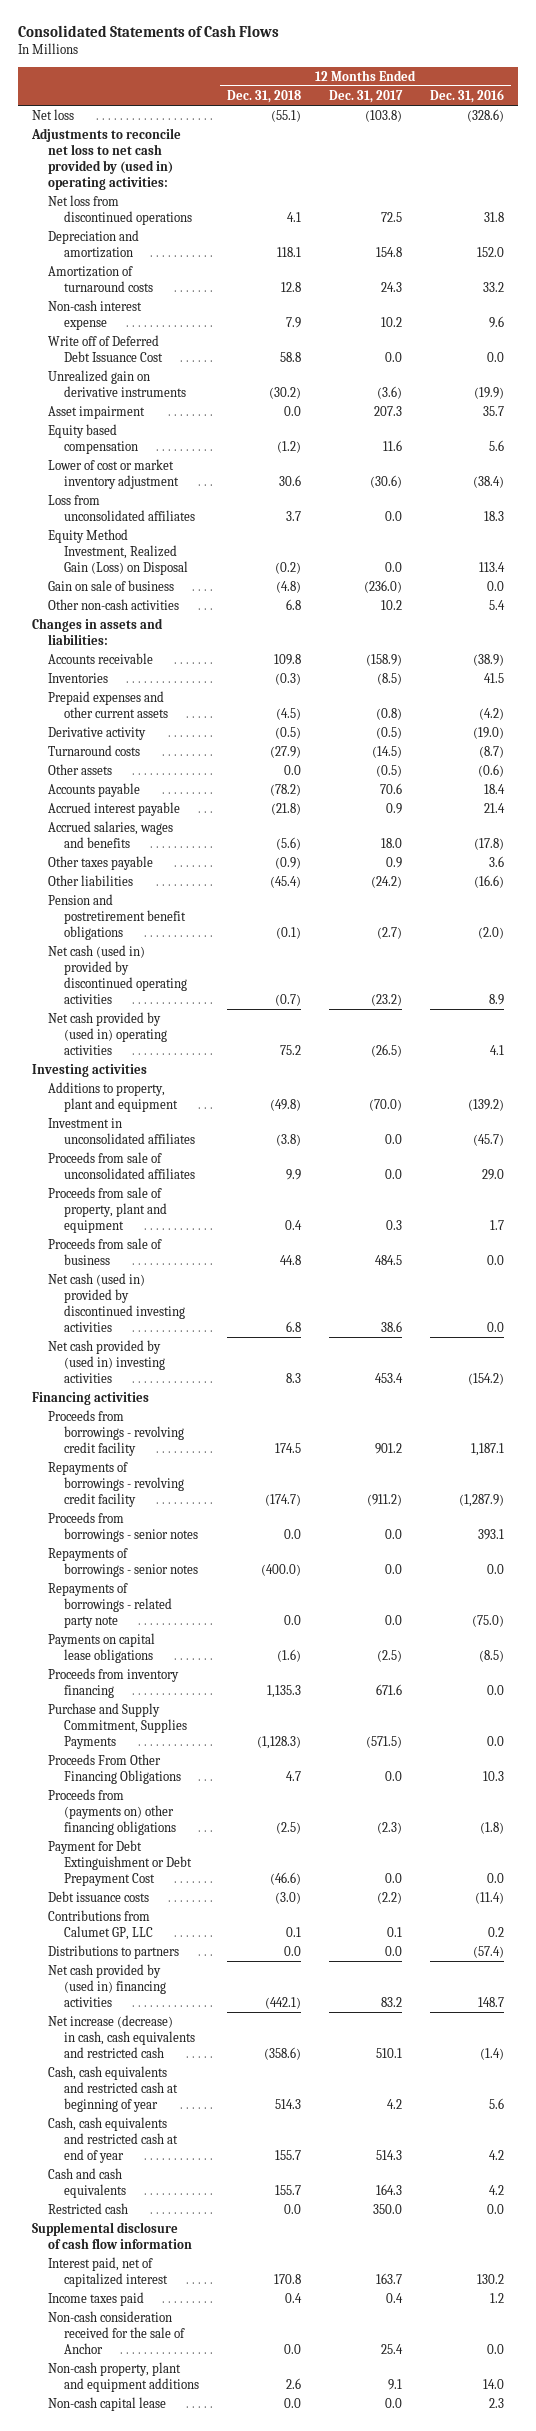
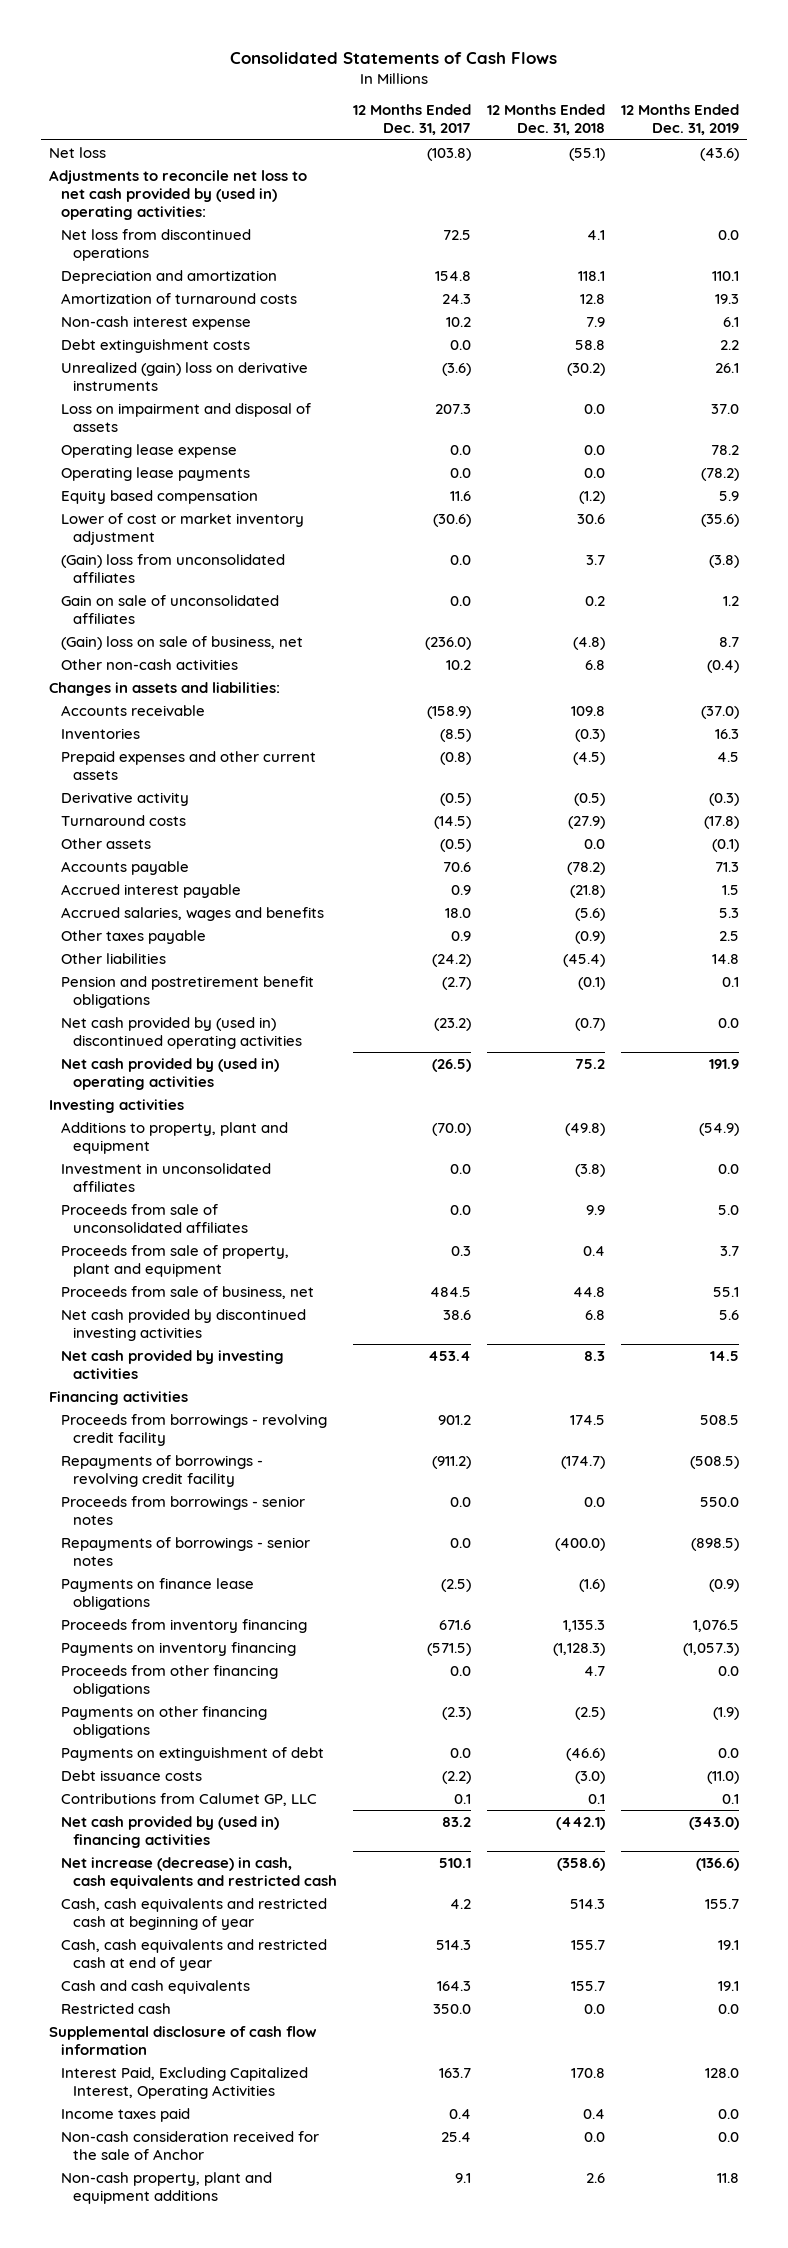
[429,88,504,103] Dec. 31, 2016 -> none
none -> [621,104,740,136] 12 Months Ended Dec. 31, 2019
[47,334,163,362] Write off of Deferred Debt Issuance Cost -> [60,338,250,353] Debt extinguishment costs
[47,369,186,397] Unrealized gain on derivative instruments -> [60,361,308,391] Unrealized (gain) loss on derivative instruments
[47,405,145,419] Asset impairment -> [60,402,311,432] Loss on impairment and disposal of assets
none -> [60,443,237,458] Operating lease expense
none -> [60,466,250,481] Operating lease payments
[47,528,188,575] Equity Method Investment, Realized Gain (Loss) on Disposal -> none
[47,494,195,521] Loss from unconsolidated affiliates -> [60,553,285,583] (Gain) loss from unconsolidated affiliates
none -> [60,594,279,624] Gain on sale of unconsolidated affiliates
[47,579,174,591] Gain on sale of business -> [60,635,303,650] (Gain) loss on sale of business, net
[47,944,187,1004] Net cash (used in) provided by discontinued operating activities -> [60,1016,303,1049] Net cash provided by (used in) discontinued operating activities
[47,1237,162,1265] Proceeds from sale of business -> [60,1285,314,1299] Proceeds from sale of business, net
[47,1272,185,1332] Net cash (used in) provided by discontinued investing activities -> [60,1308,306,1341] Net cash provided by discontinued investing activities
[47,1339,165,1383] Net cash provided by (used in) investing activities -> [60,1349,284,1379] Net cash provided by investing activities
[47,1582,172,1628] Repayments of borrowings - related party note -> none
[47,1632,155,1663] Payments on capital lease obligations -> [60,1577,254,1610] Payments on finance lease obligations
[47,1702,187,1749] Purchase and Supply Commitment, Supplies Payments -> [60,1641,296,1656] Payments on inventory financing
[47,1753,181,1784] Proceeds From Other Financing Obligations -> [60,1664,278,1697] Proceeds from other financing obligations
[47,1788,176,1835] Proceeds from (payments on) other financing obligations -> [60,1705,267,1738] Payments on other financing obligations
[47,1839,192,1886] Payment for Debt Extinguishment or Debt Prepayment Cost -> [60,1746,324,1761] Payments on extinguishment of debt
[47,1944,179,1959] Distributions to partners -> none
[47,2256,168,2287] Interest paid, net of capitalized interest -> [60,2066,308,2099] Interest Paid, Excluding Capitalized Interest, Operating Activities
[47,2396,166,2411] Non-cash capital lease -> none

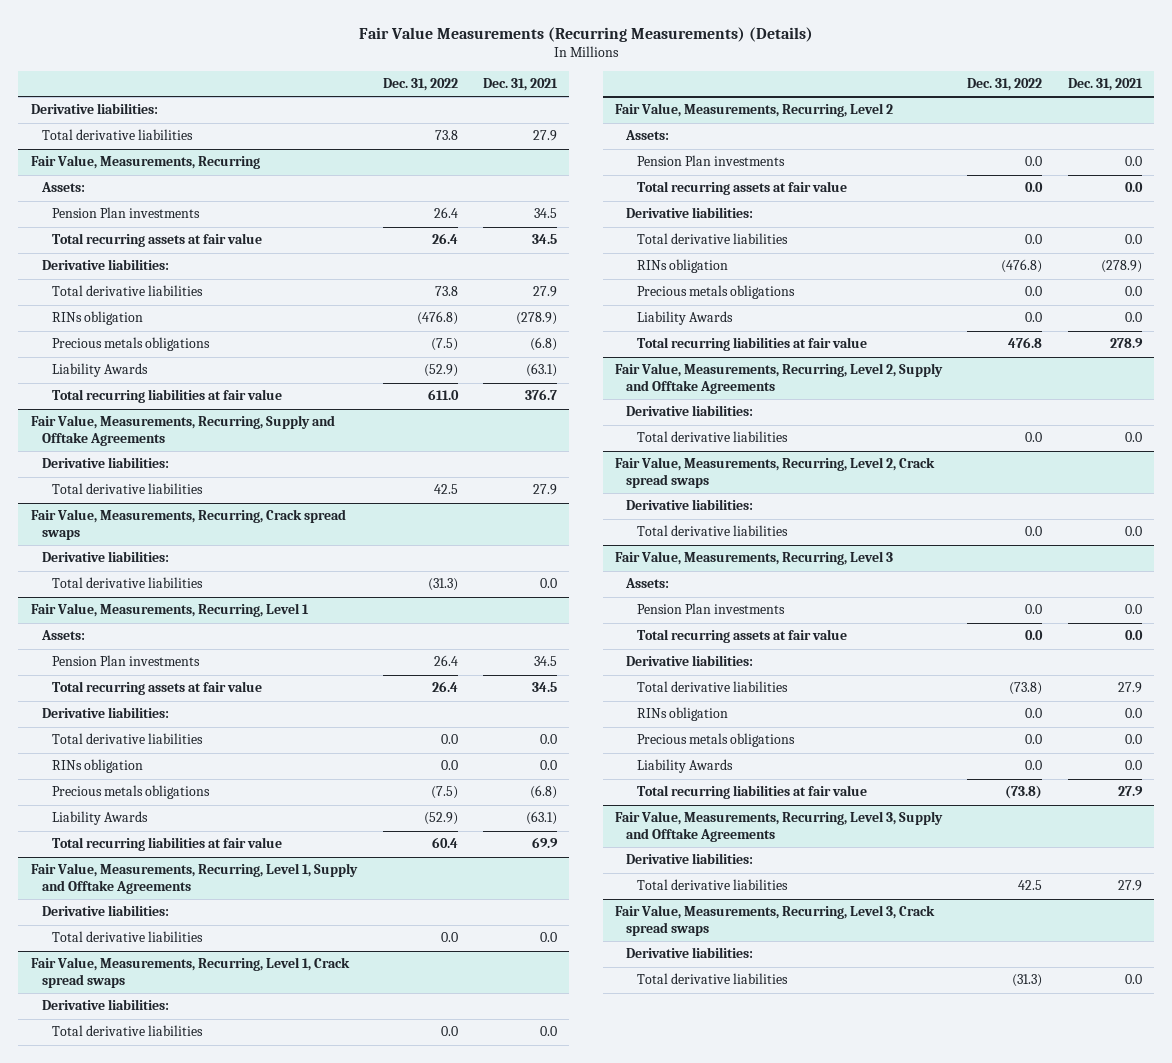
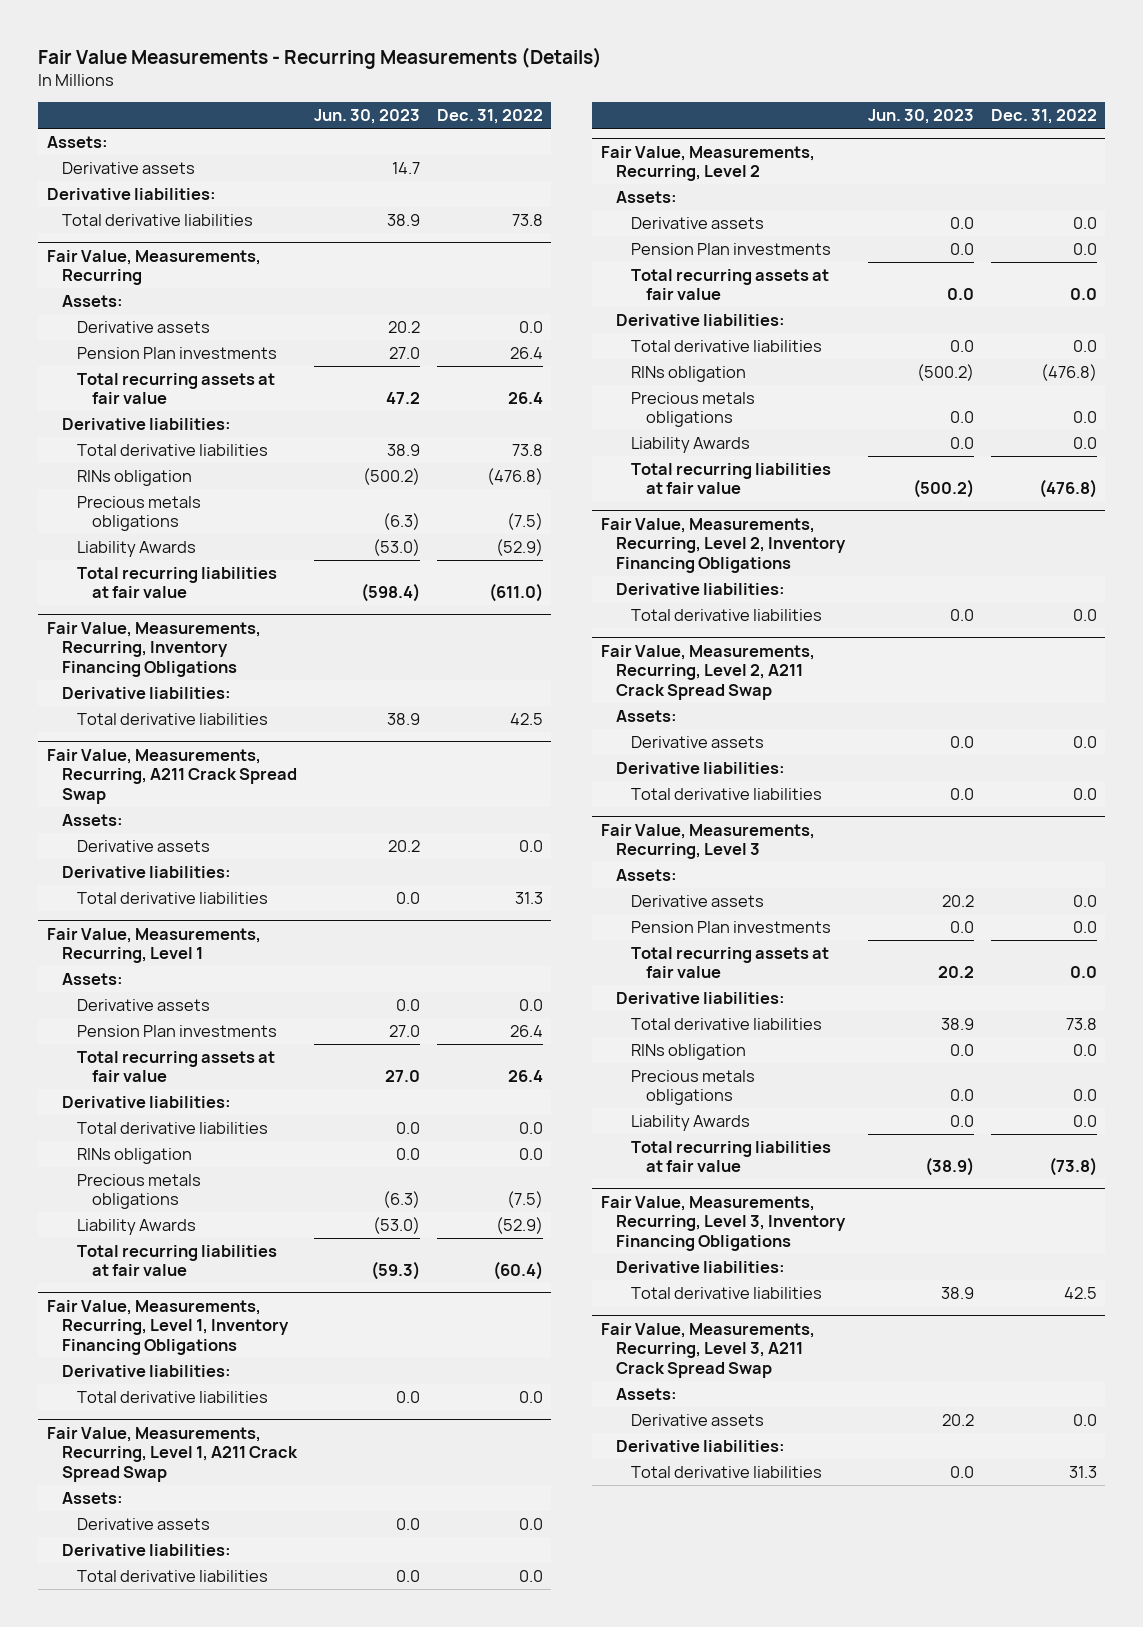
[359,27,814,43] Fair Value Measurements (Recurring Measurements) (Details) -> [38,46,603,69] Fair Value Measurements - Recurring Measurements (Details)
[482,78,558,92] Dec. 31, 2021 -> none
none -> [313,109,420,125] Jun. 30, 2023
none -> [46,135,108,148] Assets:
none -> [61,161,195,174] Derivative assets
none -> [77,320,211,333] Derivative assets
[30,415,335,446] Fair Value, Measurements, Recurring, Supply and Offtake Agreements -> none
[427,389,459,401] 611.0 -> [488,583,543,603] (611.0)
none -> [46,621,261,677] Fair Value, Measurements, Recurring, Inventory Financing Obligations
[30,509,346,540] Fair Value, Measurements, Recurring, Crack spread swaps -> [46,748,297,804] Fair Value, Measurements, Recurring, A211 Crack Spread Swap
none -> [61,813,123,826] Assets:
none -> [77,839,211,852] Derivative assets
[427,578,458,592] (31.3) -> [514,891,543,904] 31.3
none -> [77,998,211,1011] Derivative assets
[30,863,358,894] Fair Value, Measurements, Recurring, Level 1, Supply and Offtake Agreements -> none
[431,837,458,849] 60.4 -> [492,1261,543,1281] (60.4)
none -> [46,1299,289,1355] Fair Value, Measurements, Recurring, Level 1, Inventory Financing Obligations
[30,957,350,988] Fair Value, Measurements, Recurring, Level 1, Crack spread swaps -> [46,1426,298,1482] Fair Value, Measurements, Recurring, Level 1, A211 Crack Spread Swap
none -> [61,1491,123,1504] Assets:
none -> [77,1517,211,1530] Derivative assets
none -> [631,216,765,229] Derivative assets
[615,363,944,394] Fair Value, Measurements, Recurring, Level 2, Supply and Offtake Agreements -> none
[1008,337,1043,349] 476.8 -> [1038,479,1097,499] (476.8)
none -> [600,517,846,573] Fair Value, Measurements, Recurring, Level 2, Inventory Financing Obligations
[615,457,936,488] Fair Value, Measurements, Recurring, Level 2, Crack spread swaps -> [600,644,815,700] Fair Value, Measurements, Recurring, Level 2, A211 Crack Spread Swap
none -> [615,709,677,722] Assets:
none -> [631,735,765,748] Derivative assets
none -> [631,894,765,907] Derivative assets
[1009,682,1043,696] (73.8) -> [1065,1017,1097,1030] 73.8
[615,811,944,842] Fair Value, Measurements, Recurring, Level 3, Supply and Offtake Agreements -> none
none -> [600,1195,846,1251] Fair Value, Measurements, Recurring, Level 3, Inventory Financing Obligations
[615,905,936,936] Fair Value, Measurements, Recurring, Level 3, Crack spread swaps -> [600,1322,815,1378] Fair Value, Measurements, Recurring, Level 3, A211 Crack Spread Swap
none -> [615,1387,677,1400] Assets:
none -> [631,1413,765,1426] Derivative assets
[1012,974,1043,988] (31.3) -> [1068,1465,1097,1478] 31.3

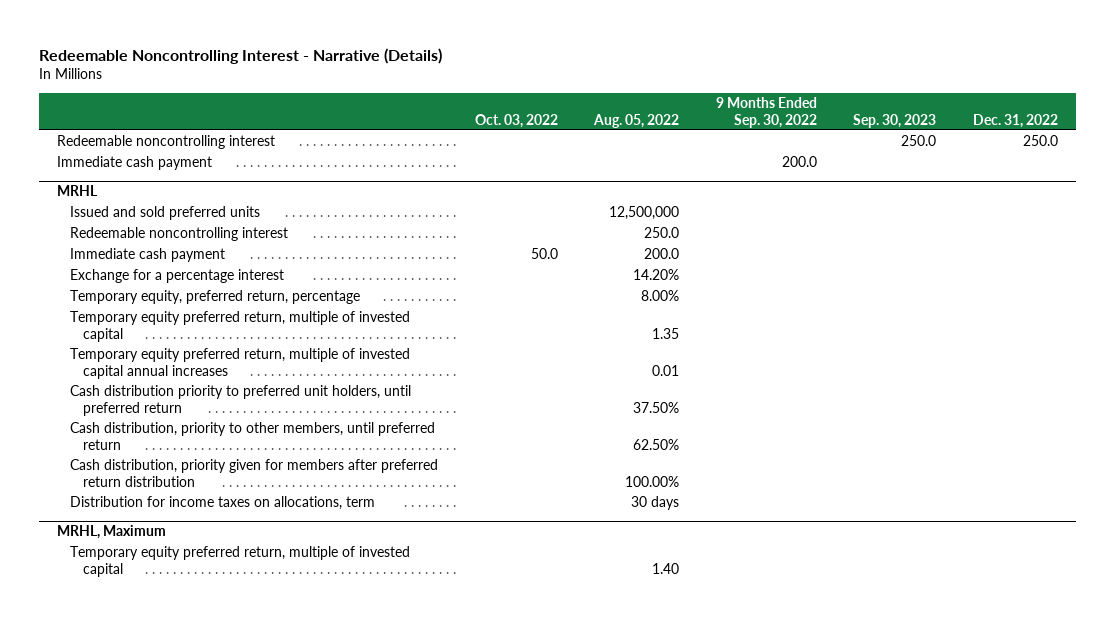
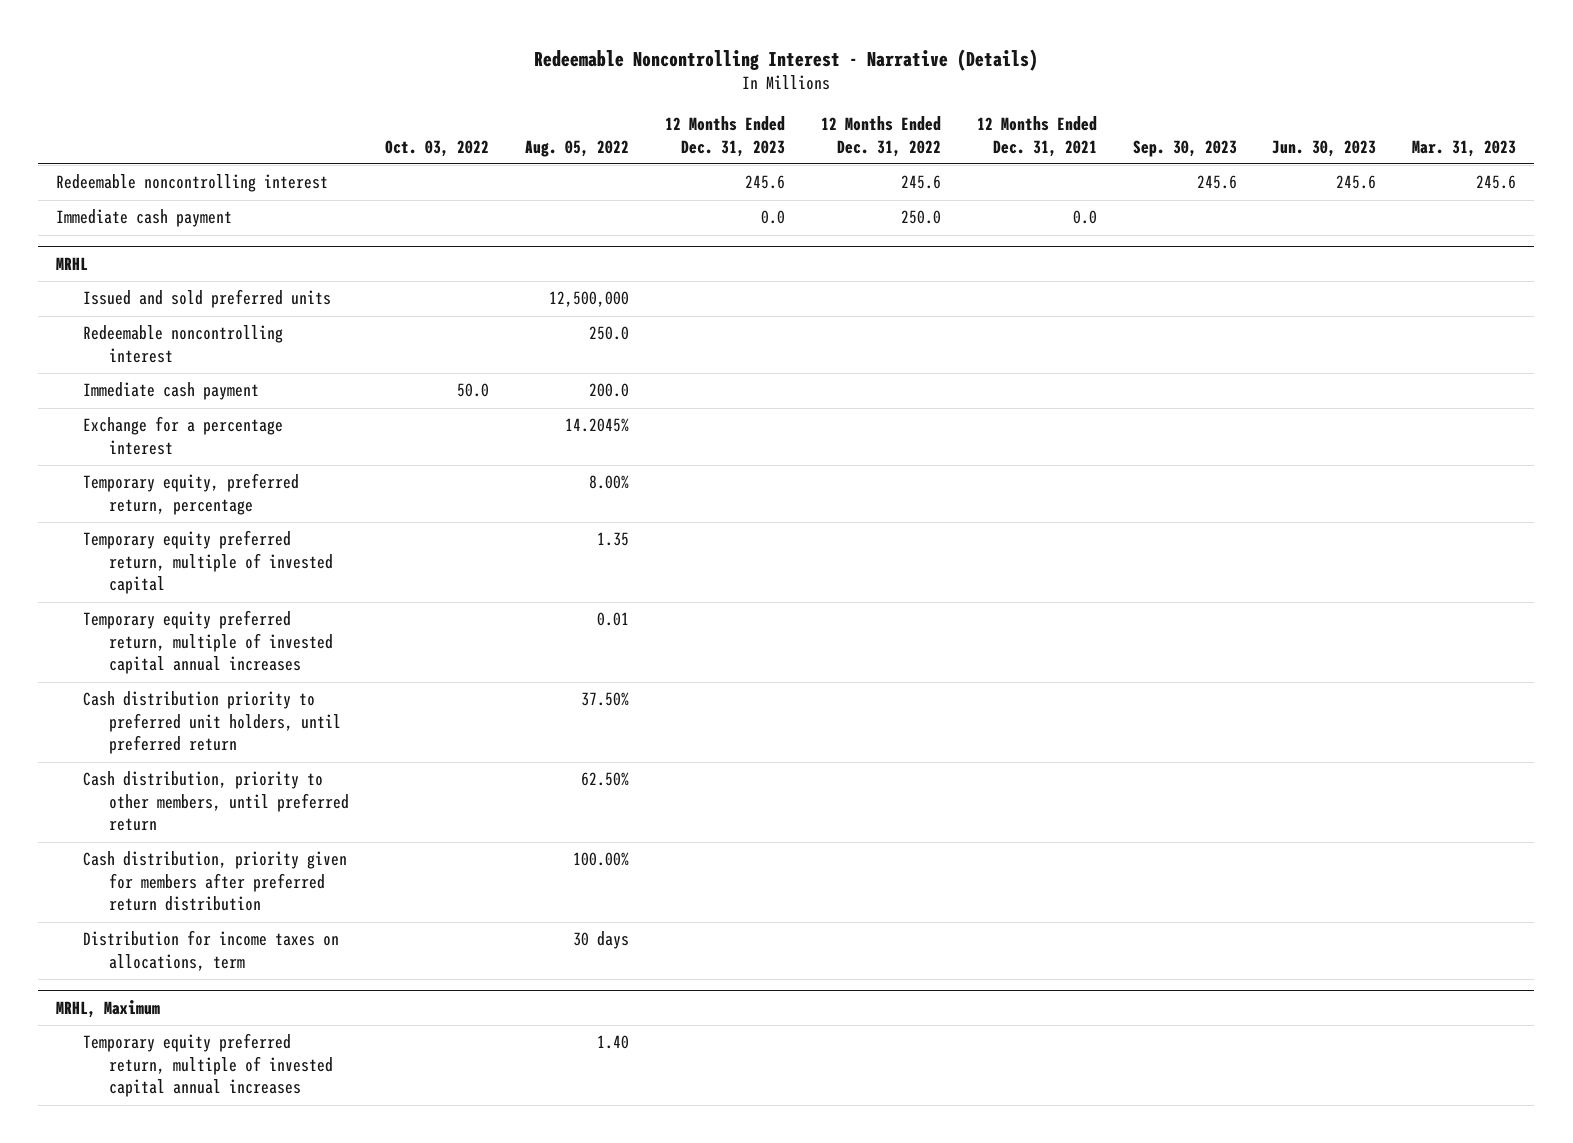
[715,97,817,128] 9 Months Ended Sep. 30, 2022 -> none
[972,113,1058,128] Dec. 31, 2022 -> none
none -> [664,116,785,157] 12 Months Ended Dec. 31, 2023
none -> [820,116,941,157] 12 Months Ended Dec. 31, 2022
none -> [976,116,1097,157] 12 Months Ended Dec. 31, 2021
none -> [1272,139,1377,157] Jun. 30, 2023
none -> [1412,139,1517,157] Mar. 31, 2023
[901,135,937,147] 250.0 -> [1196,175,1237,190] 245.6
[633,269,680,281] 14.20% -> [564,418,629,433] 14.2045%
[70,546,411,577] Temporary equity preferred return, multiple of invested capital -> [82,1033,333,1098] Temporary equity preferred return, multiple of invested capital annual increases

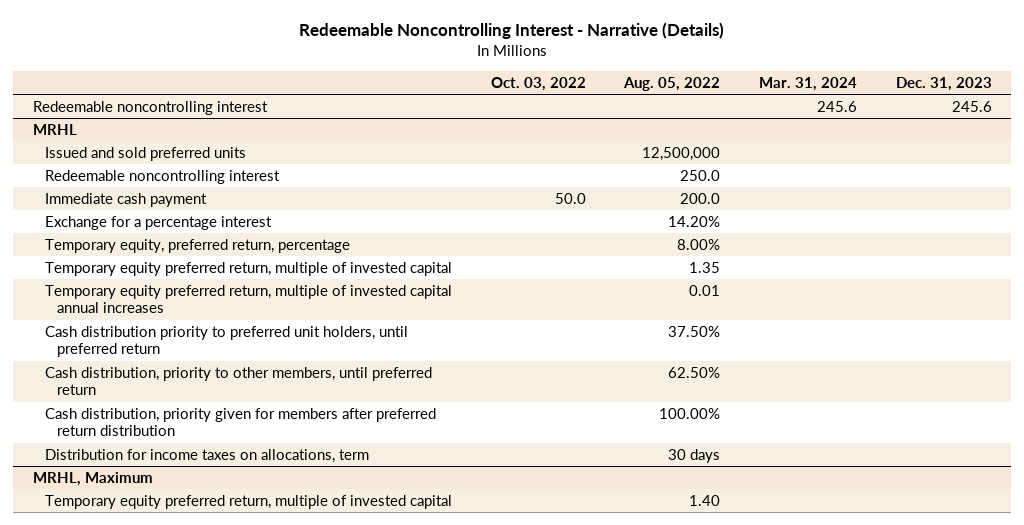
[664,116,785,157] 12 Months Ended Dec. 31, 2023 -> none
[820,116,941,157] 12 Months Ended Dec. 31, 2022 -> none
[976,116,1097,157] 12 Months Ended Dec. 31, 2021 -> none
[1132,139,1237,157] Sep. 30, 2023 -> none
[1272,139,1377,157] Jun. 30, 2023 -> none
[1412,139,1517,157] Mar. 31, 2023 -> none
none -> [758,76,857,91] Mar. 31, 2024
none -> [895,76,992,91] Dec. 31, 2023
[56,209,233,228] Immediate cash payment -> none
[564,418,629,433] 14.2045% -> [668,215,721,227] 14.20%
[82,1033,333,1098] Temporary equity preferred return, multiple of invested capital annual increases -> [44,494,452,509] Temporary equity preferred return, multiple of invested capital

